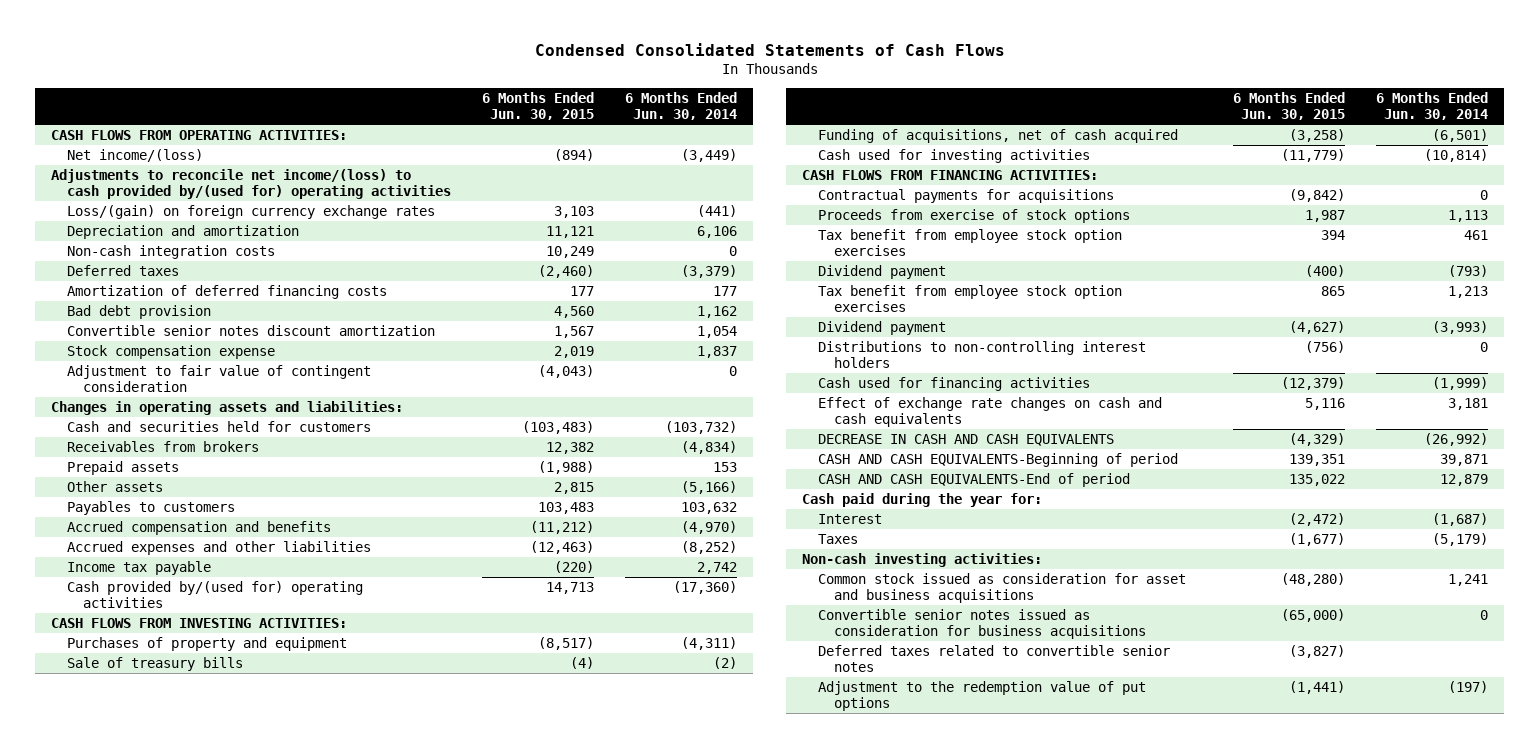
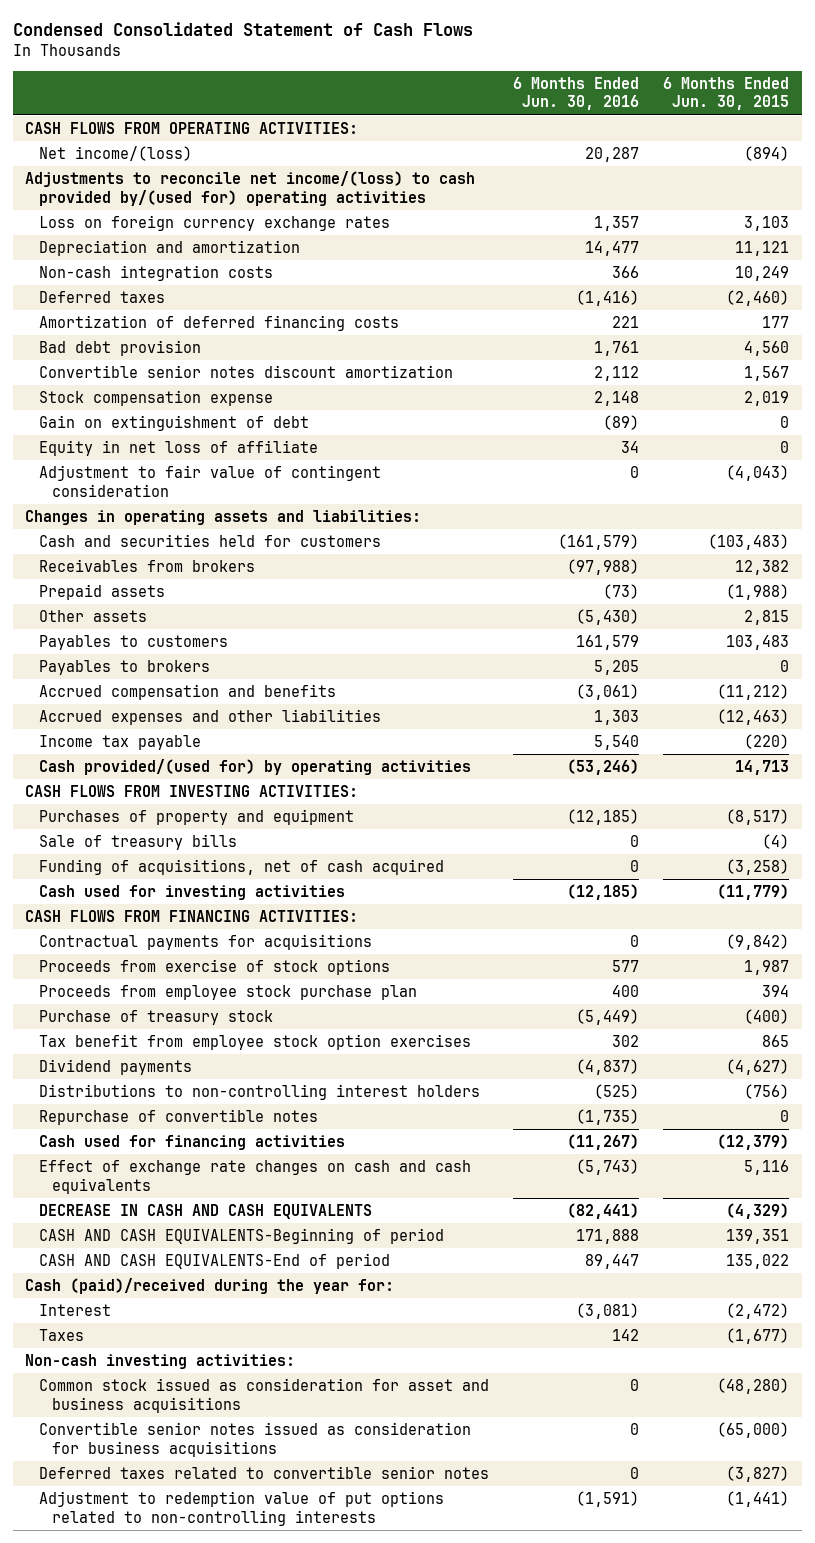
[534,43,1005,57] Condensed Consolidated Statements of Cash Flows -> [13,22,474,37] Condensed Consolidated Statement of Cash Flows
[625,91,738,121] 6 Months Ended Jun. 30, 2014 -> none
none -> [513,76,640,111] 6 Months Ended Jun. 30, 2016
[66,204,435,219] Loss/(gain) on foreign currency exchange rates -> [38,215,390,232] Loss on foreign currency exchange rates
none -> [38,415,309,432] Gain on extinguishment of debt
none -> [38,440,318,457] Equity in net loss of affiliate
none -> [38,660,210,676] Payables to brokers
[66,580,363,609] Cash provided by/(used for) operating activities -> [38,759,471,776] Cash provided/(used for) by operating activities
[818,228,1123,257] Tax benefit from employee stock option exercises -> [38,985,417,1001] Proceeds from employee stock purchase plan
[818,264,947,279] Dividend payment -> [38,1010,273,1026] Purchase of treasury stock
[818,320,947,335] Dividend payment -> [38,1059,192,1076] Dividend payments
none -> [38,1109,318,1126] Repurchase of convertible notes
[802,492,1043,507] Cash paid during the year for: -> [25,1278,395,1295] Cash (paid)/received during the year for:
[818,680,1147,712] Adjustment to the redemption value of put options -> [38,1491,444,1526] Adjustment to redemption value of put options related to non-controlling interests

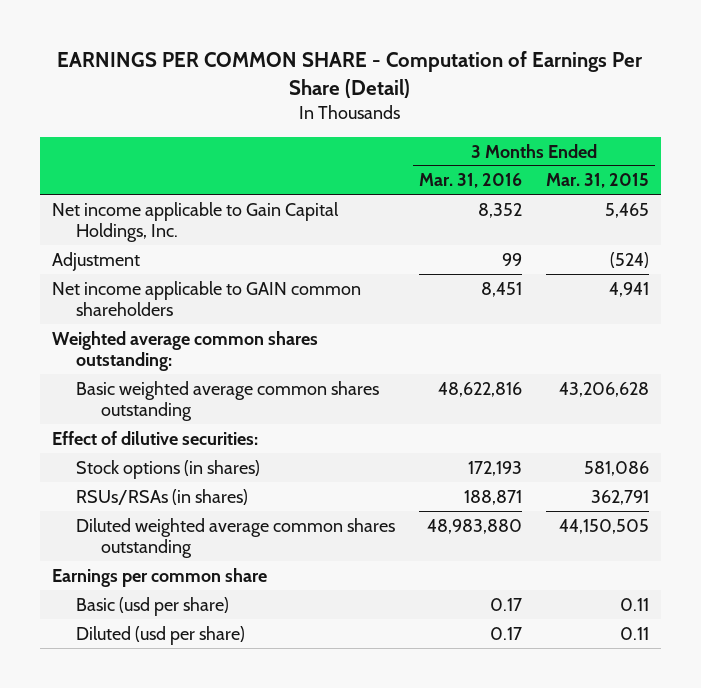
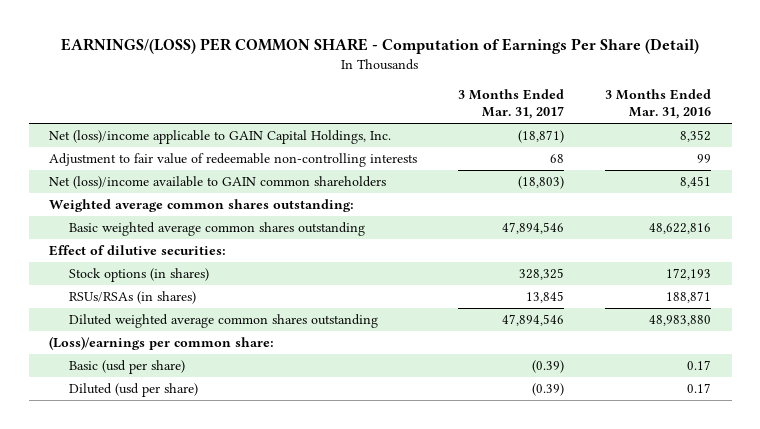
[57,51,644,99] EARNINGS PER COMMON SHARE - Computation of Earnings Per Share (Detail) -> [61,38,700,55] EARNINGS/(LOSS) PER COMMON SHARE - Computation of Earnings Per Share (Detail)
[546,173,650,189] Mar. 31, 2015 -> none
none -> [458,89,565,119] 3 Months Ended Mar. 31, 2017
[51,251,140,271] Adjustment -> none
[51,201,339,242] Net income applicable to Gain Capital Holdings, Inc. -> [49,130,392,145] Net (loss)/income applicable to GAIN Capital Holdings, Inc.
none -> [49,153,418,168] Adjustment to fair value of redeemable non-controlling interests
[51,280,361,316] Net income applicable to GAIN common shareholders -> [49,176,387,190] Net (loss)/income available to GAIN common shareholders
[51,567,267,587] Earnings per common share -> [49,336,275,351] (Loss)/earnings per common share:

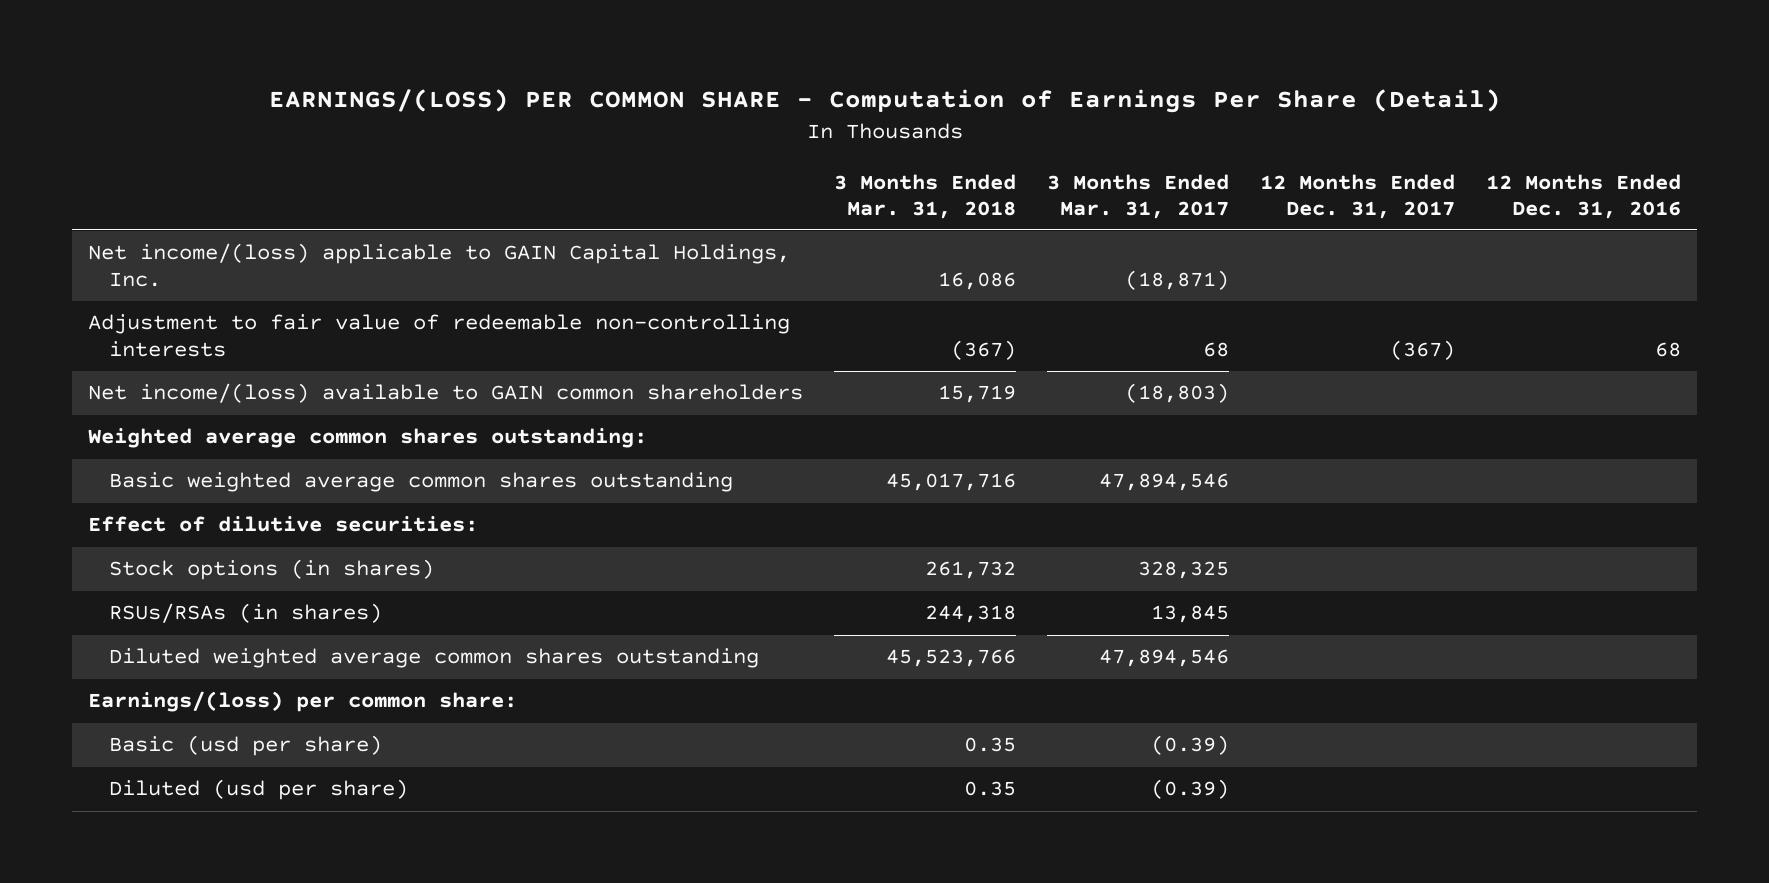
[605,89,712,119] 3 Months Ended Mar. 31, 2016 -> none
none -> [834,173,1017,219] 3 Months Ended Mar. 31, 2018
none -> [1260,173,1456,219] 12 Months Ended Dec. 31, 2017
none -> [1486,173,1682,219] 12 Months Ended Dec. 31, 2016
[49,130,392,145] Net (loss)/income applicable to GAIN Capital Holdings, Inc. -> [87,243,790,287] Net income/(loss) applicable to GAIN Capital Holdings, Inc.
[49,176,387,190] Net (loss)/income available to GAIN common shareholders -> [87,383,803,404] Net income/(loss) available to GAIN common shareholders
[49,336,275,351] (Loss)/earnings per common share: -> [87,691,517,713] Earnings/(loss) per common share:

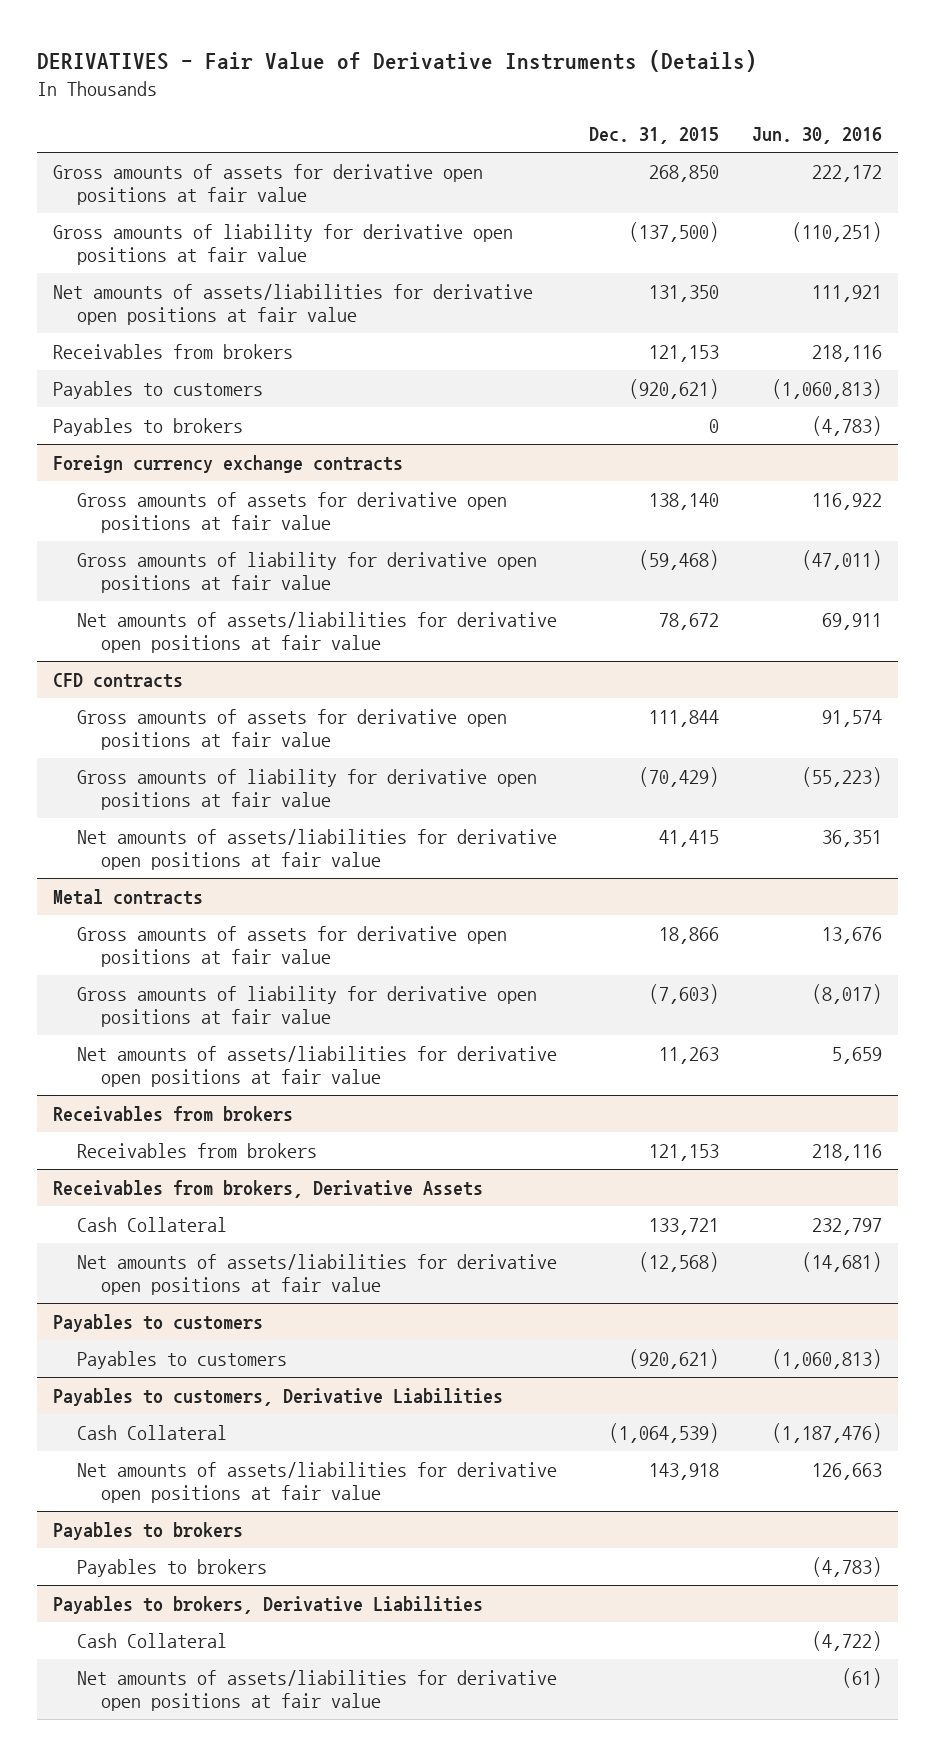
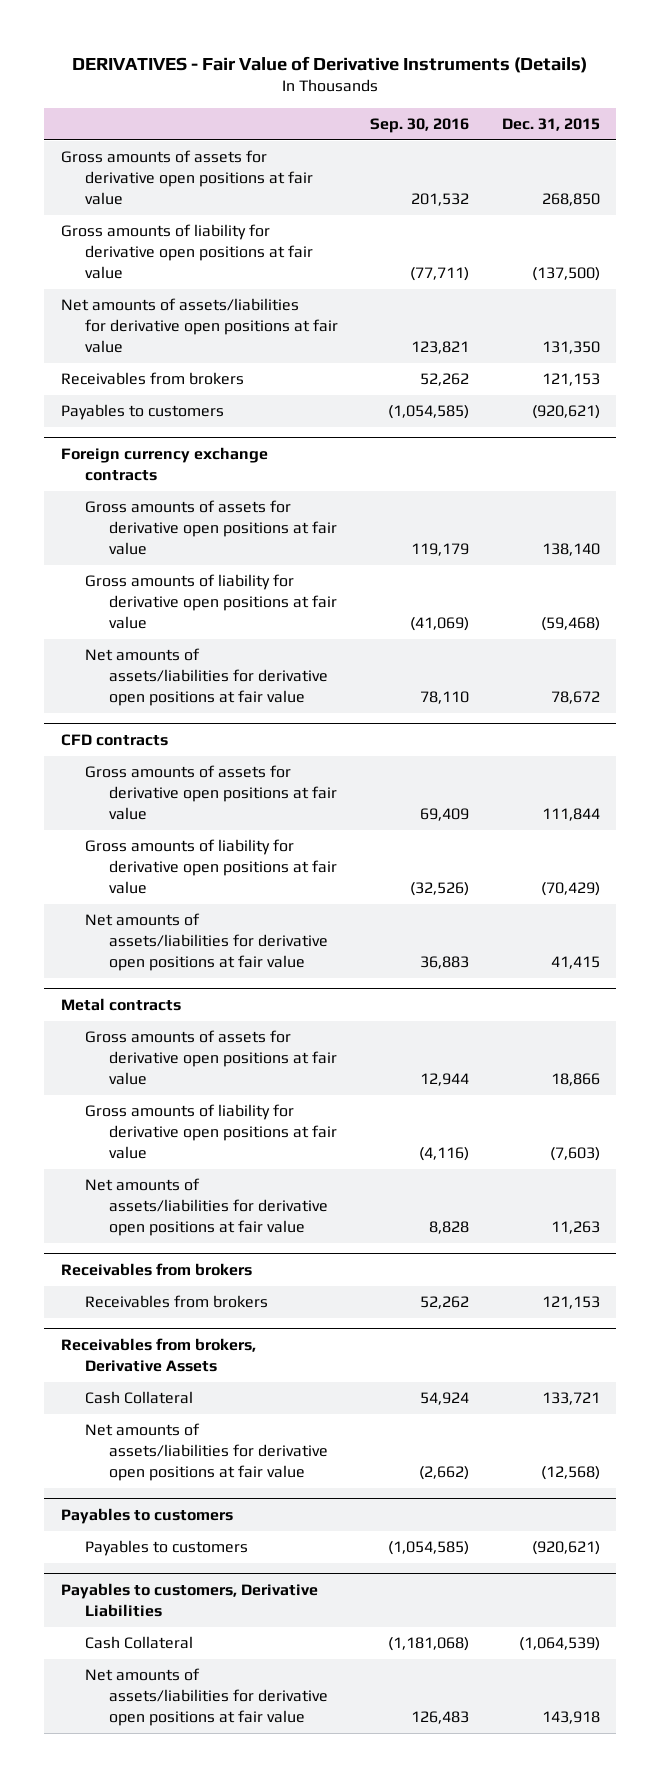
[751,126,882,144] Jun. 30, 2016 -> none
none -> [370,118,470,134] Sep. 30, 2016
[53,417,244,436] Payables to brokers -> none
[53,1521,244,1540] Payables to brokers -> none
[77,1558,268,1577] Payables to brokers -> none
[53,1595,484,1614] Payables to brokers, Derivative Liabilities -> none
[77,1632,228,1648] Cash Collateral -> none
[77,1669,558,1712] Net amounts of assets/liabilities for derivative open positions at fair value -> none

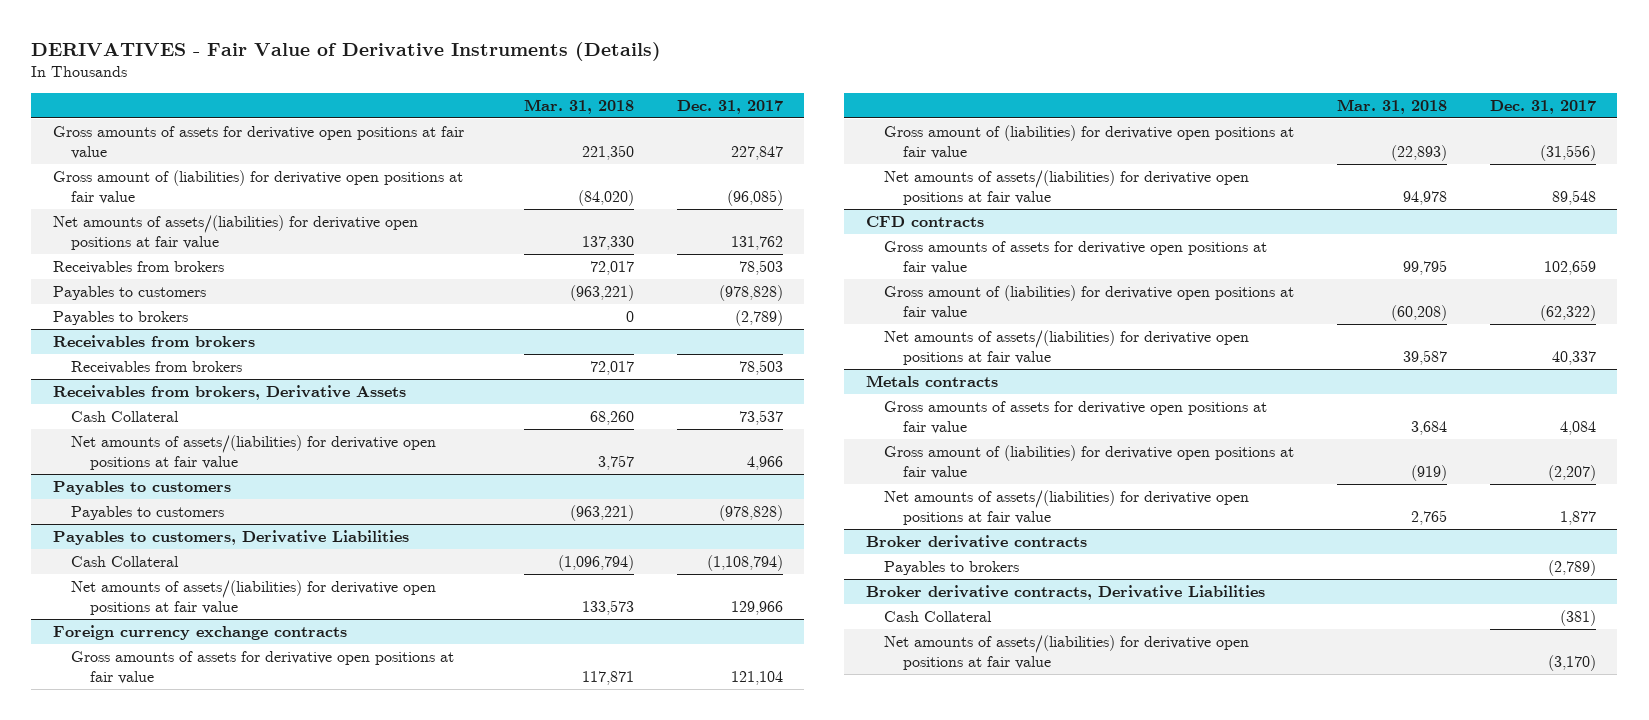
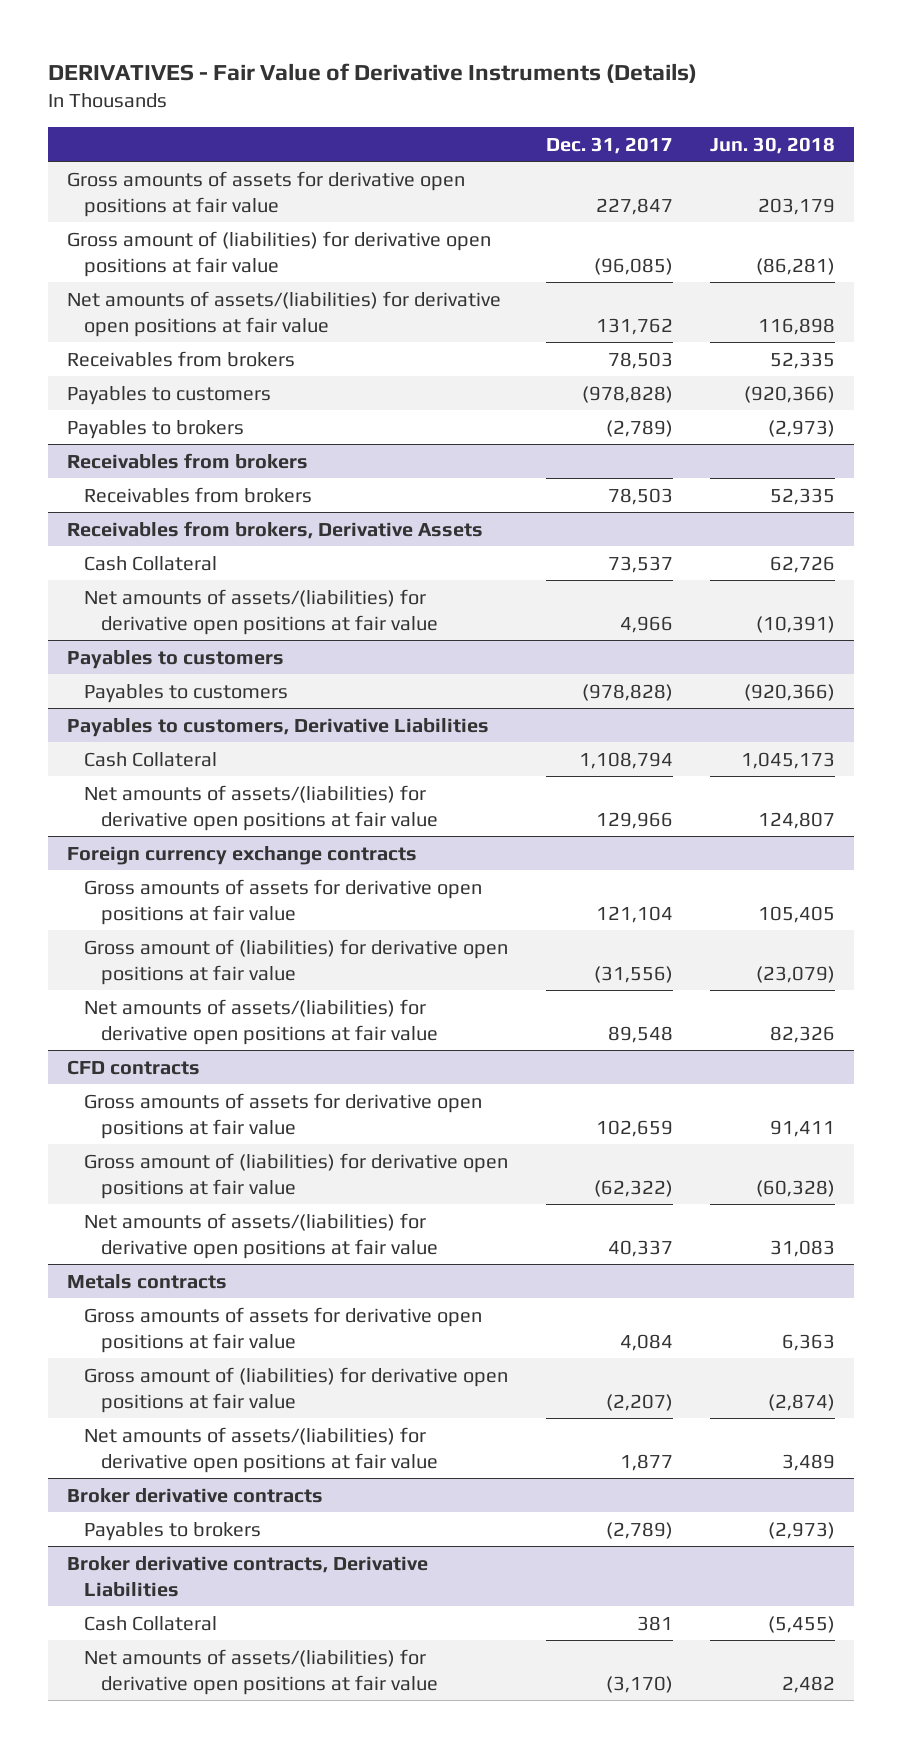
[524,99,635,115] Mar. 31, 2018 -> none
none -> [709,136,835,154] Jun. 30, 2018
[706,554,783,571] (1,108,794) -> [578,751,673,769] 1,108,794
[1559,609,1596,626] (381) -> [636,1615,673,1631] 381

